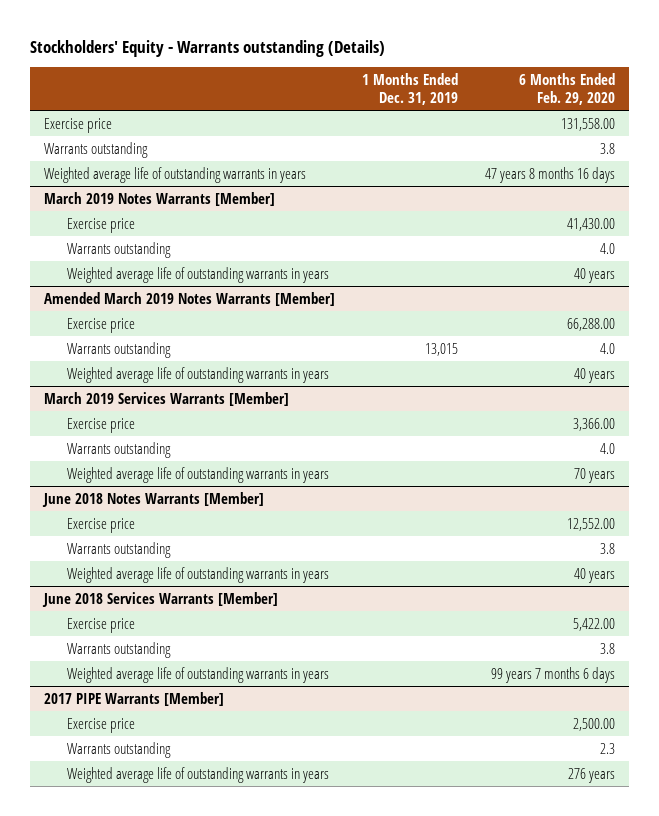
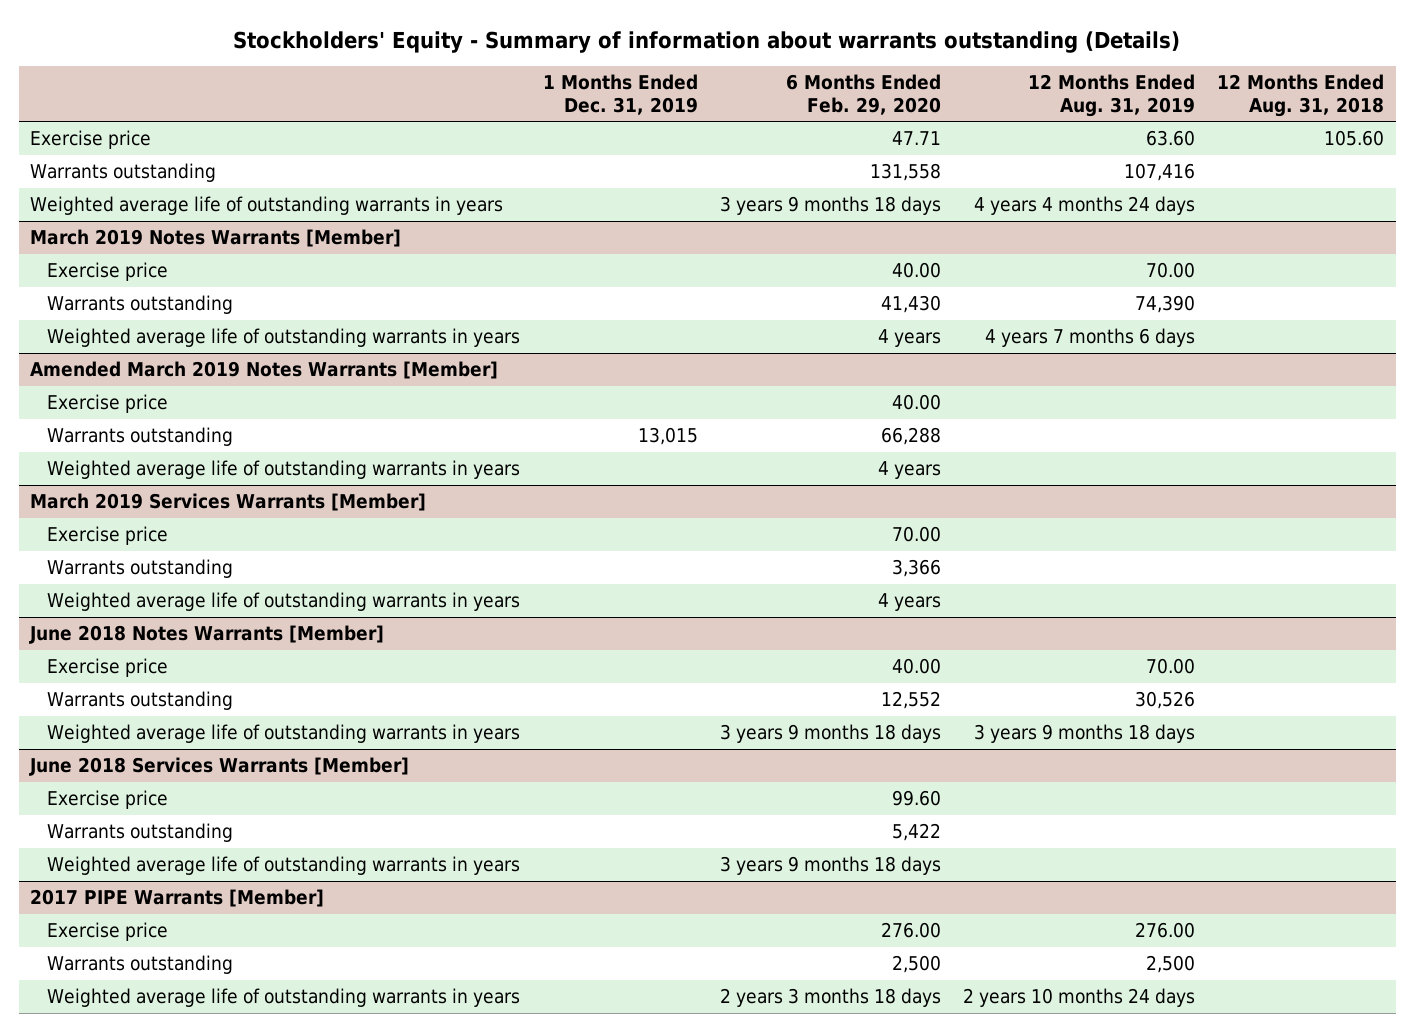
[30,39,386,57] Stockholders' Equity - Warrants outstanding (Details) -> [233,30,1181,53] Stockholders' Equity - Summary of information about warrants outstanding (Details)
none -> [1028,74,1196,118] 12 Months Ended Aug. 31, 2019
none -> [1217,74,1385,118] 12 Months Ended Aug. 31, 2018
[561,117,616,131] 131,558.00 -> [891,131,941,146] 47.71
[600,142,616,154] 3.8 -> [869,163,941,182] 131,558
[485,166,616,183] 47 years 8 months 16 days -> [719,196,941,216] 3 years 9 months 18 days
[567,217,616,231] 41,430.00 -> [891,262,941,279] 40.00
[600,242,616,254] 4.0 -> [880,295,941,314] 41,430
[574,267,616,283] 40 years -> [877,329,941,348] 4 years
[567,317,616,331] 66,288.00 -> [891,394,941,411] 40.00
[600,342,616,354] 4.0 -> [880,427,941,446] 66,288
[574,367,616,383] 40 years -> [877,461,941,480] 4 years
[573,417,616,431] 3,366.00 -> [891,526,941,543] 70.00
[600,442,616,454] 4.0 -> [891,559,941,578] 3,366
[574,467,616,483] 70 years -> [877,593,941,612] 4 years
[567,517,616,531] 12,552.00 -> [891,658,941,675] 40.00
[600,542,616,554] 3.8 -> [880,691,941,710] 12,552
[574,567,616,583] 40 years -> [719,724,941,744] 3 years 9 months 18 days
[573,617,616,631] 5,422.00 -> [891,790,941,807] 99.60
[600,642,616,654] 3.8 -> [891,823,941,842] 5,422
[491,666,616,683] 99 years 7 months 6 days -> [719,856,941,876] 3 years 9 months 18 days
[573,717,616,731] 2,500.00 -> [880,922,941,939] 276.00
[600,742,616,754] 2.3 -> [891,955,941,974] 2,500
[568,767,616,783] 276 years -> [719,988,941,1008] 2 years 3 months 18 days

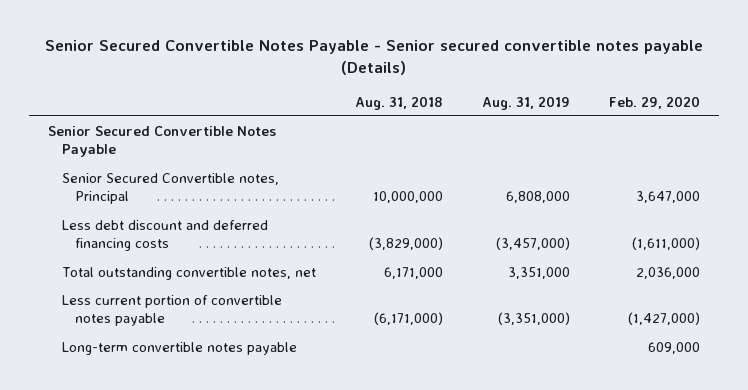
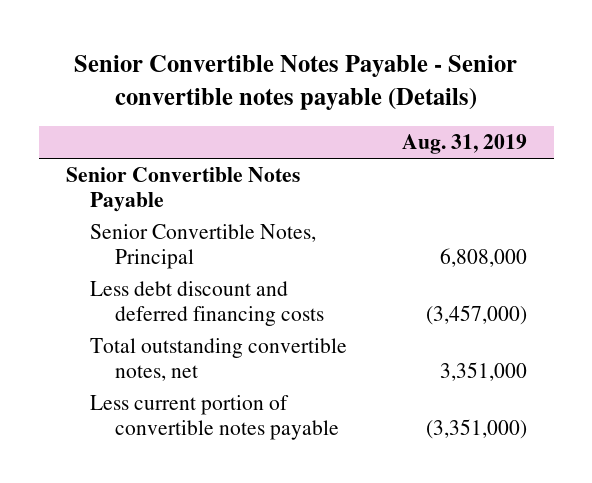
[44,39,703,76] Senior Secured Convertible Notes Payable - Senior secured convertible notes payable (Details) -> [74,54,518,111] Senior Convertible Notes Payable - Senior convertible notes payable (Details)
[354,95,443,110] Aug. 31, 2018 -> none
[608,95,700,109] Feb. 29, 2020 -> none
[48,126,277,158] Senior Secured Convertible Notes Payable -> [65,166,300,213] Senior Convertible Notes Payable
[61,173,279,205] Senior Secured Convertible notes, Principal -> [90,223,317,270] Senior Convertible Notes, Principal
[61,342,297,356] Long-term convertible notes payable -> none

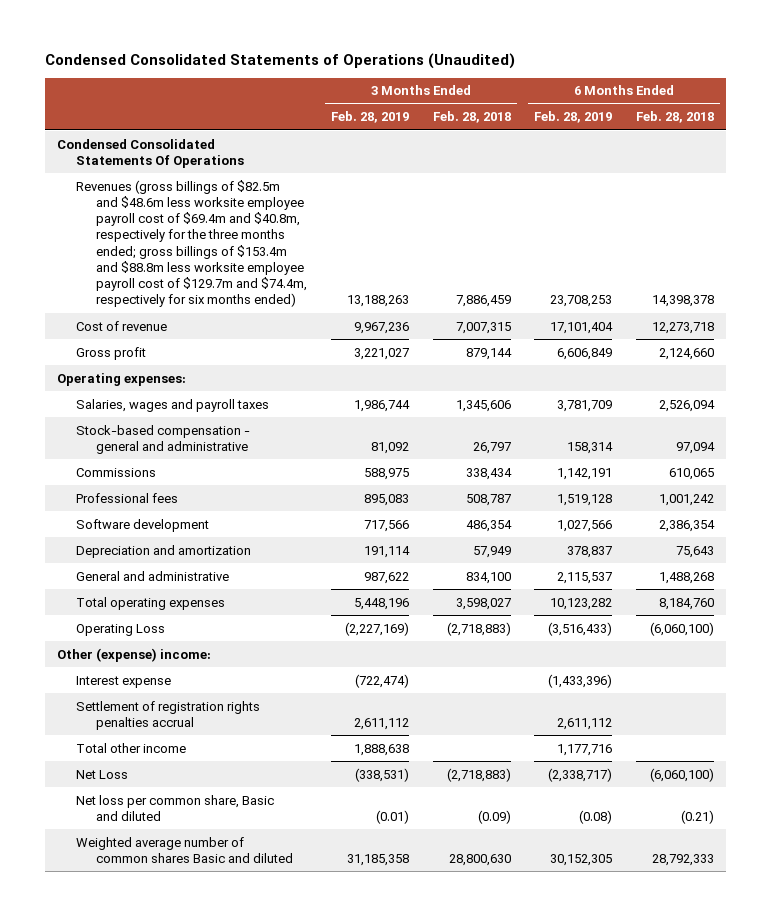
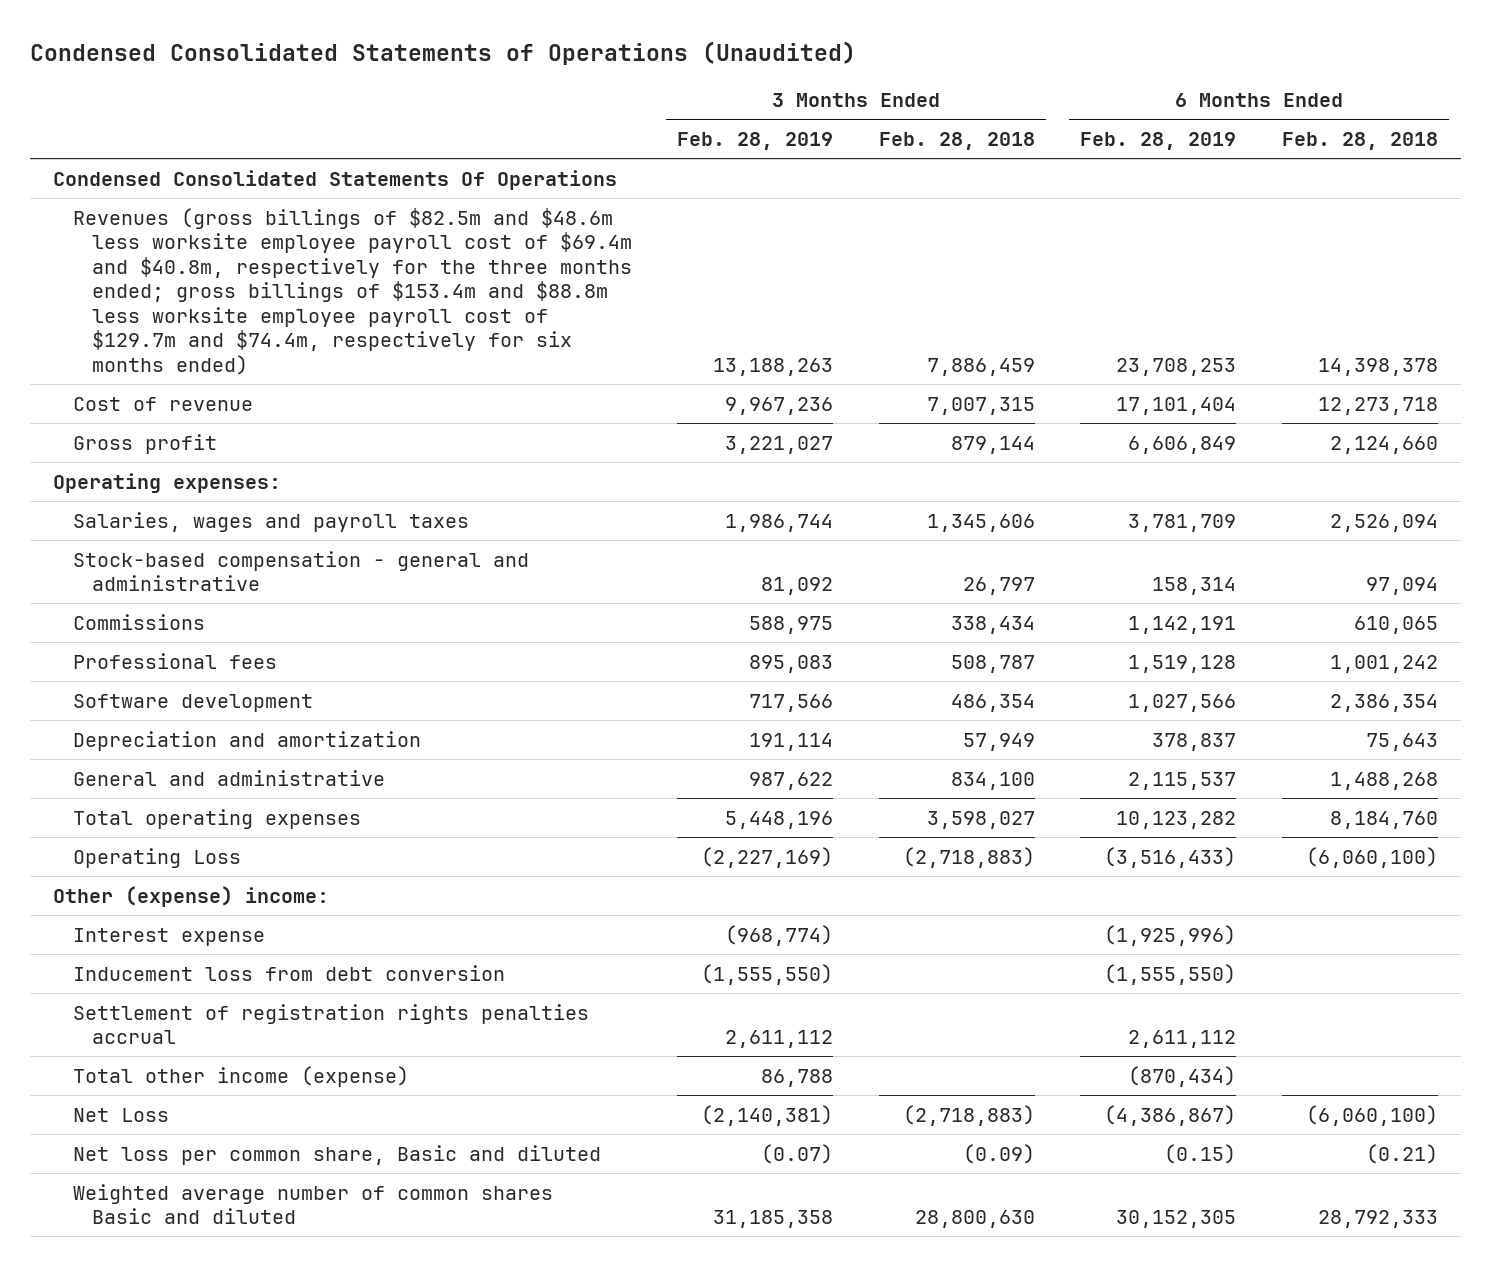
[354,673,409,688] (722,474) -> [725,924,834,946] (968,774)
[548,673,613,688] (1,433,396) -> [1104,924,1237,946] (1,925,996)
none -> [72,964,505,981] Inducement loss from debt conversion
[76,742,187,753] Total other income -> [72,1065,409,1087] Total other income (expense)
[353,743,409,756] 1,888,638 -> [761,1068,834,1087] 86,788
[557,743,613,756] 1,177,716 -> [1128,1065,1237,1087] (870,434)
[354,767,409,782] (338,531) -> [701,1104,834,1126] (2,140,381)
[548,767,613,782] (2,338,717) -> [1104,1104,1237,1126] (4,386,867)
[375,809,409,824] (0.01) -> [761,1143,834,1164] (0.07)
[579,809,613,824] (0.08) -> [1164,1143,1237,1164] (0.15)

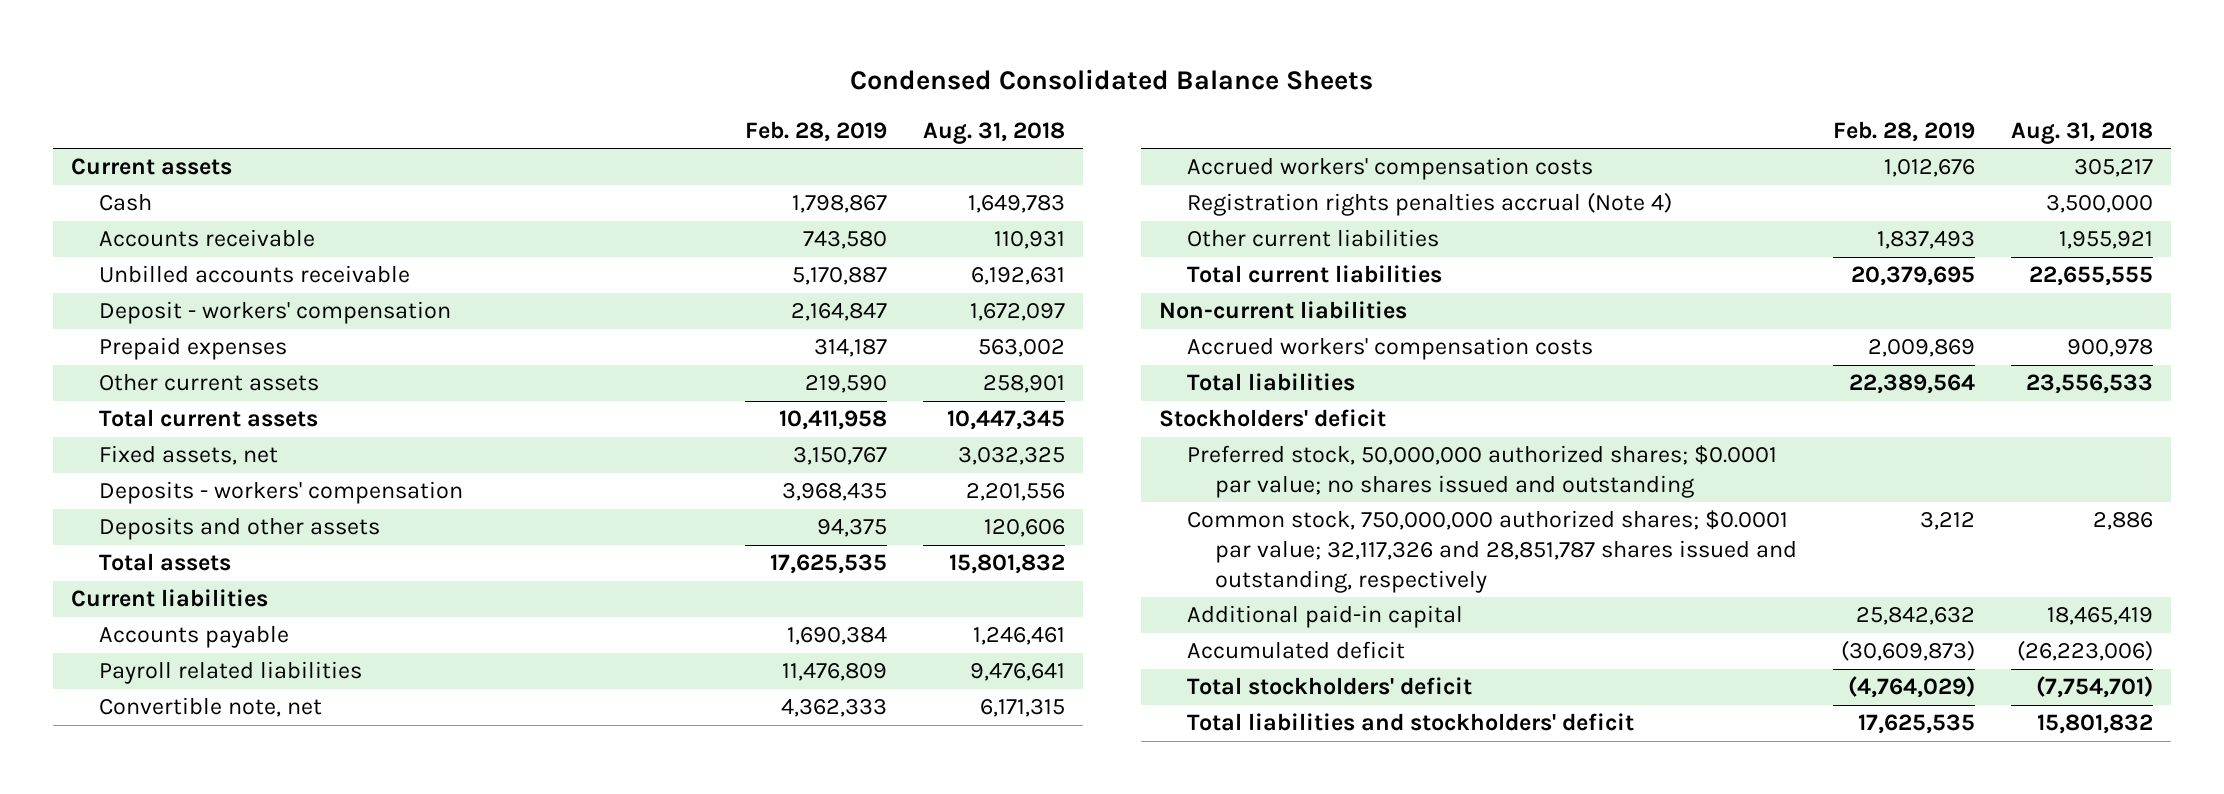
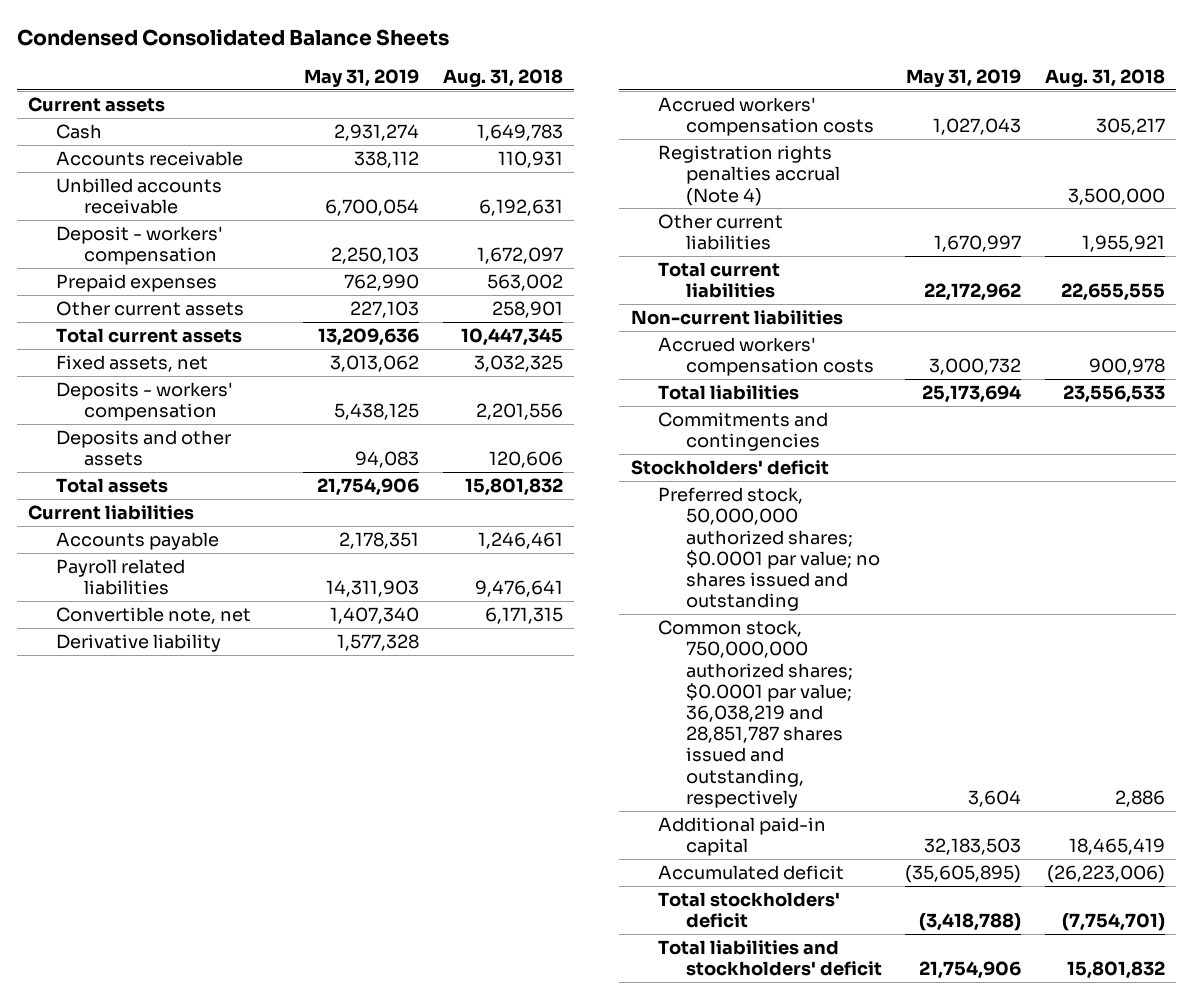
[744,120,887,142] Feb. 28, 2019 -> none
none -> [304,68,420,87] May 31, 2019
none -> [56,634,222,653] Derivative liability
none -> [658,412,829,452] Commitments and contingencies
[1187,510,1798,593] Common stock, 750,000,000 authorized shares; $0.0001 par value; 32,117,326 and 28,851,787 shares issued and outstanding, respectively -> [658,620,854,808] Common stock, 750,000,000 authorized shares; $0.0001 par value; 36,038,219 and 28,851,787 shares issued and outstanding, respectively

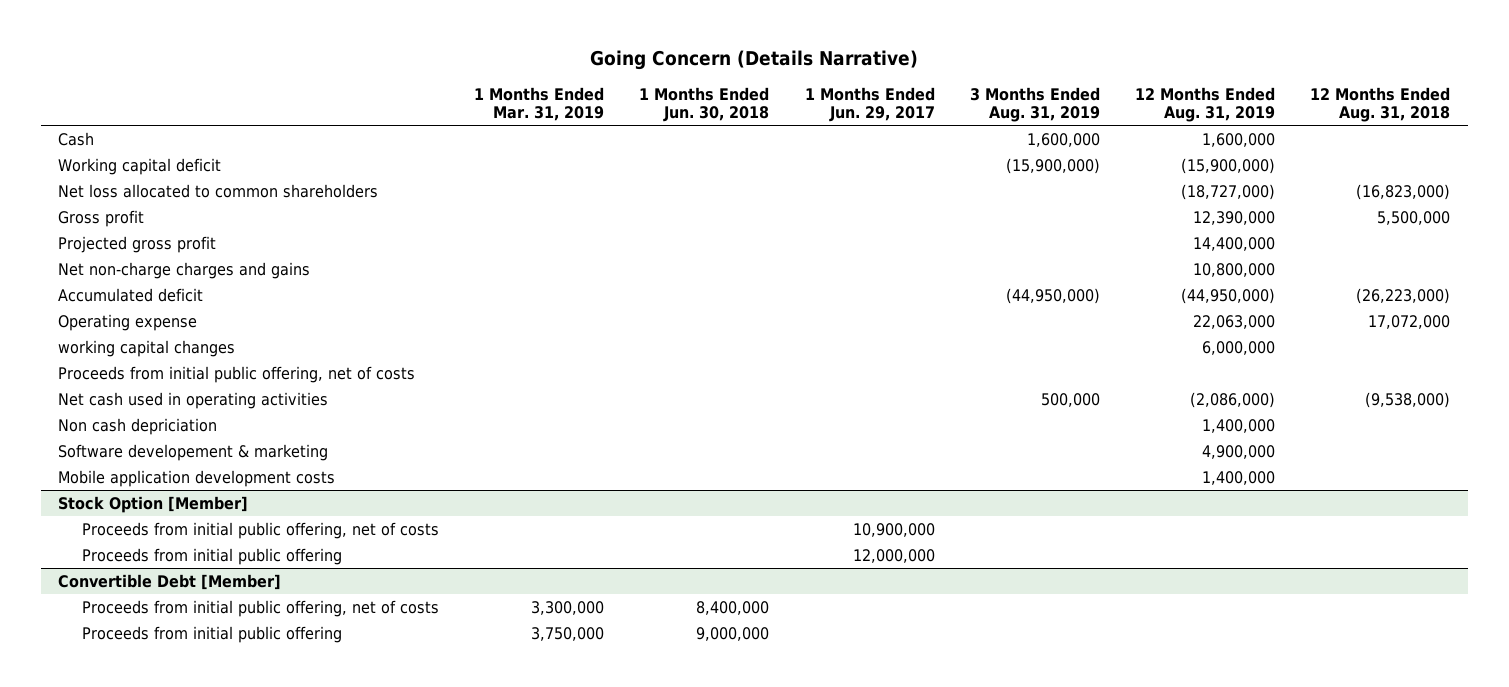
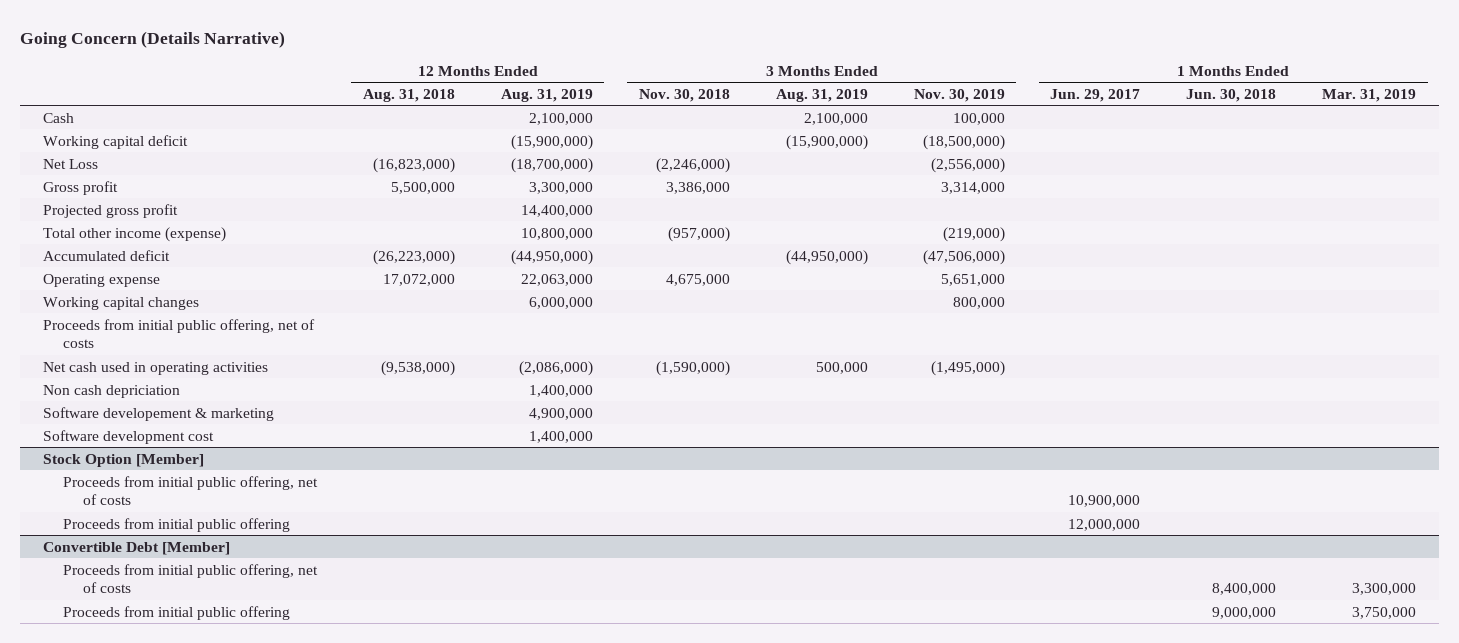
none -> [638,88,730,102] Nov. 30, 2018
none -> [913,88,1005,102] Nov. 30, 2019
[1026,132,1100,147] 1,600,000 -> [803,112,868,125] 2,100,000
[1202,132,1276,147] 1,600,000 -> [528,112,593,125] 2,100,000
[58,183,379,198] Net loss allocated to common shareholders -> [43,158,99,169] Net Loss
[1181,183,1276,200] (18,727,000) -> [510,157,593,173] (18,700,000)
[1193,210,1276,225] 12,390,000 -> [528,181,593,194] 3,300,000
[58,261,311,279] Net non-charge charges and gains -> [43,226,227,242] Total other income (expense)
[58,339,236,357] working capital changes -> [43,296,200,310] Working capital changes
[58,469,336,487] Mobile application development costs -> [43,429,215,444] Software development cost

